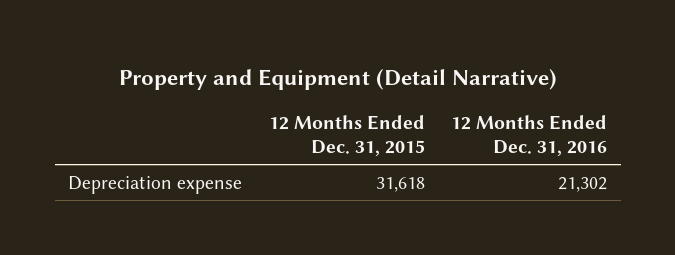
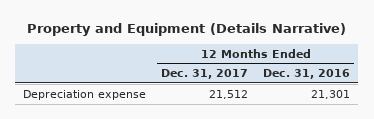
[118,69,557,91] Property and Equipment (Detail Narrative) -> [26,22,346,36] Property and Equipment (Details Narrative)
[268,114,425,157] 12 Months Ended Dec. 31, 2015 -> none
none -> [161,69,249,80] Dec. 31, 2017
[558,176,608,192] 21,302 -> [311,89,351,99] 21,301

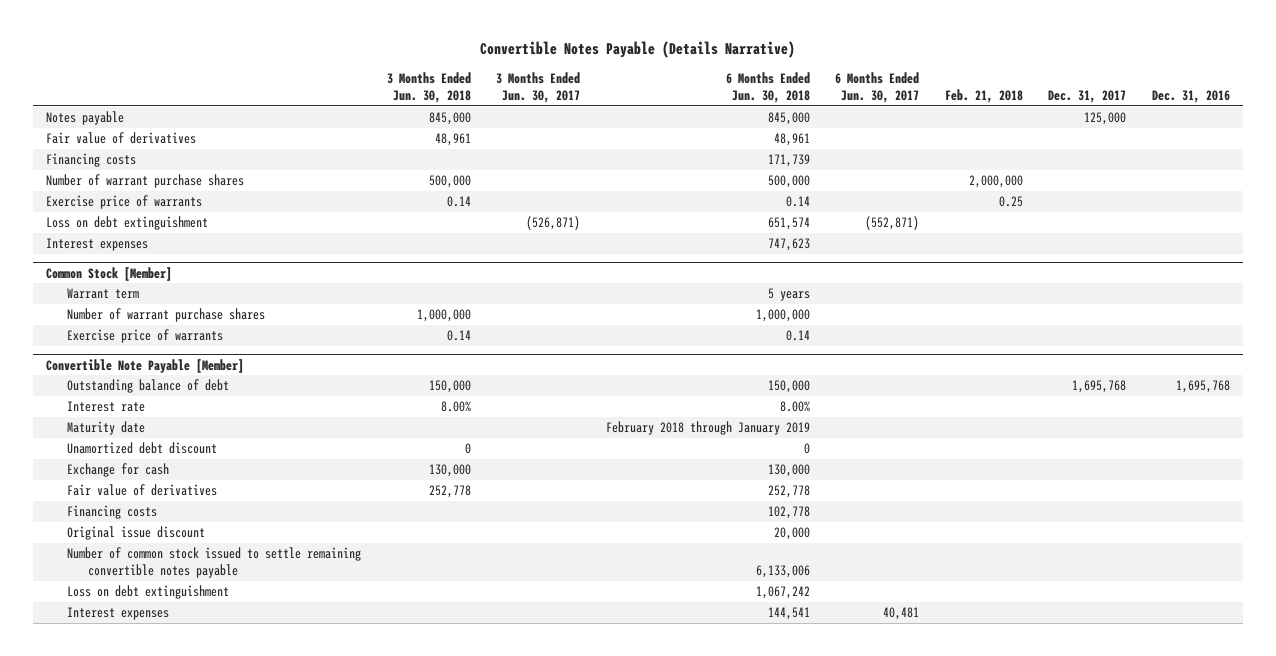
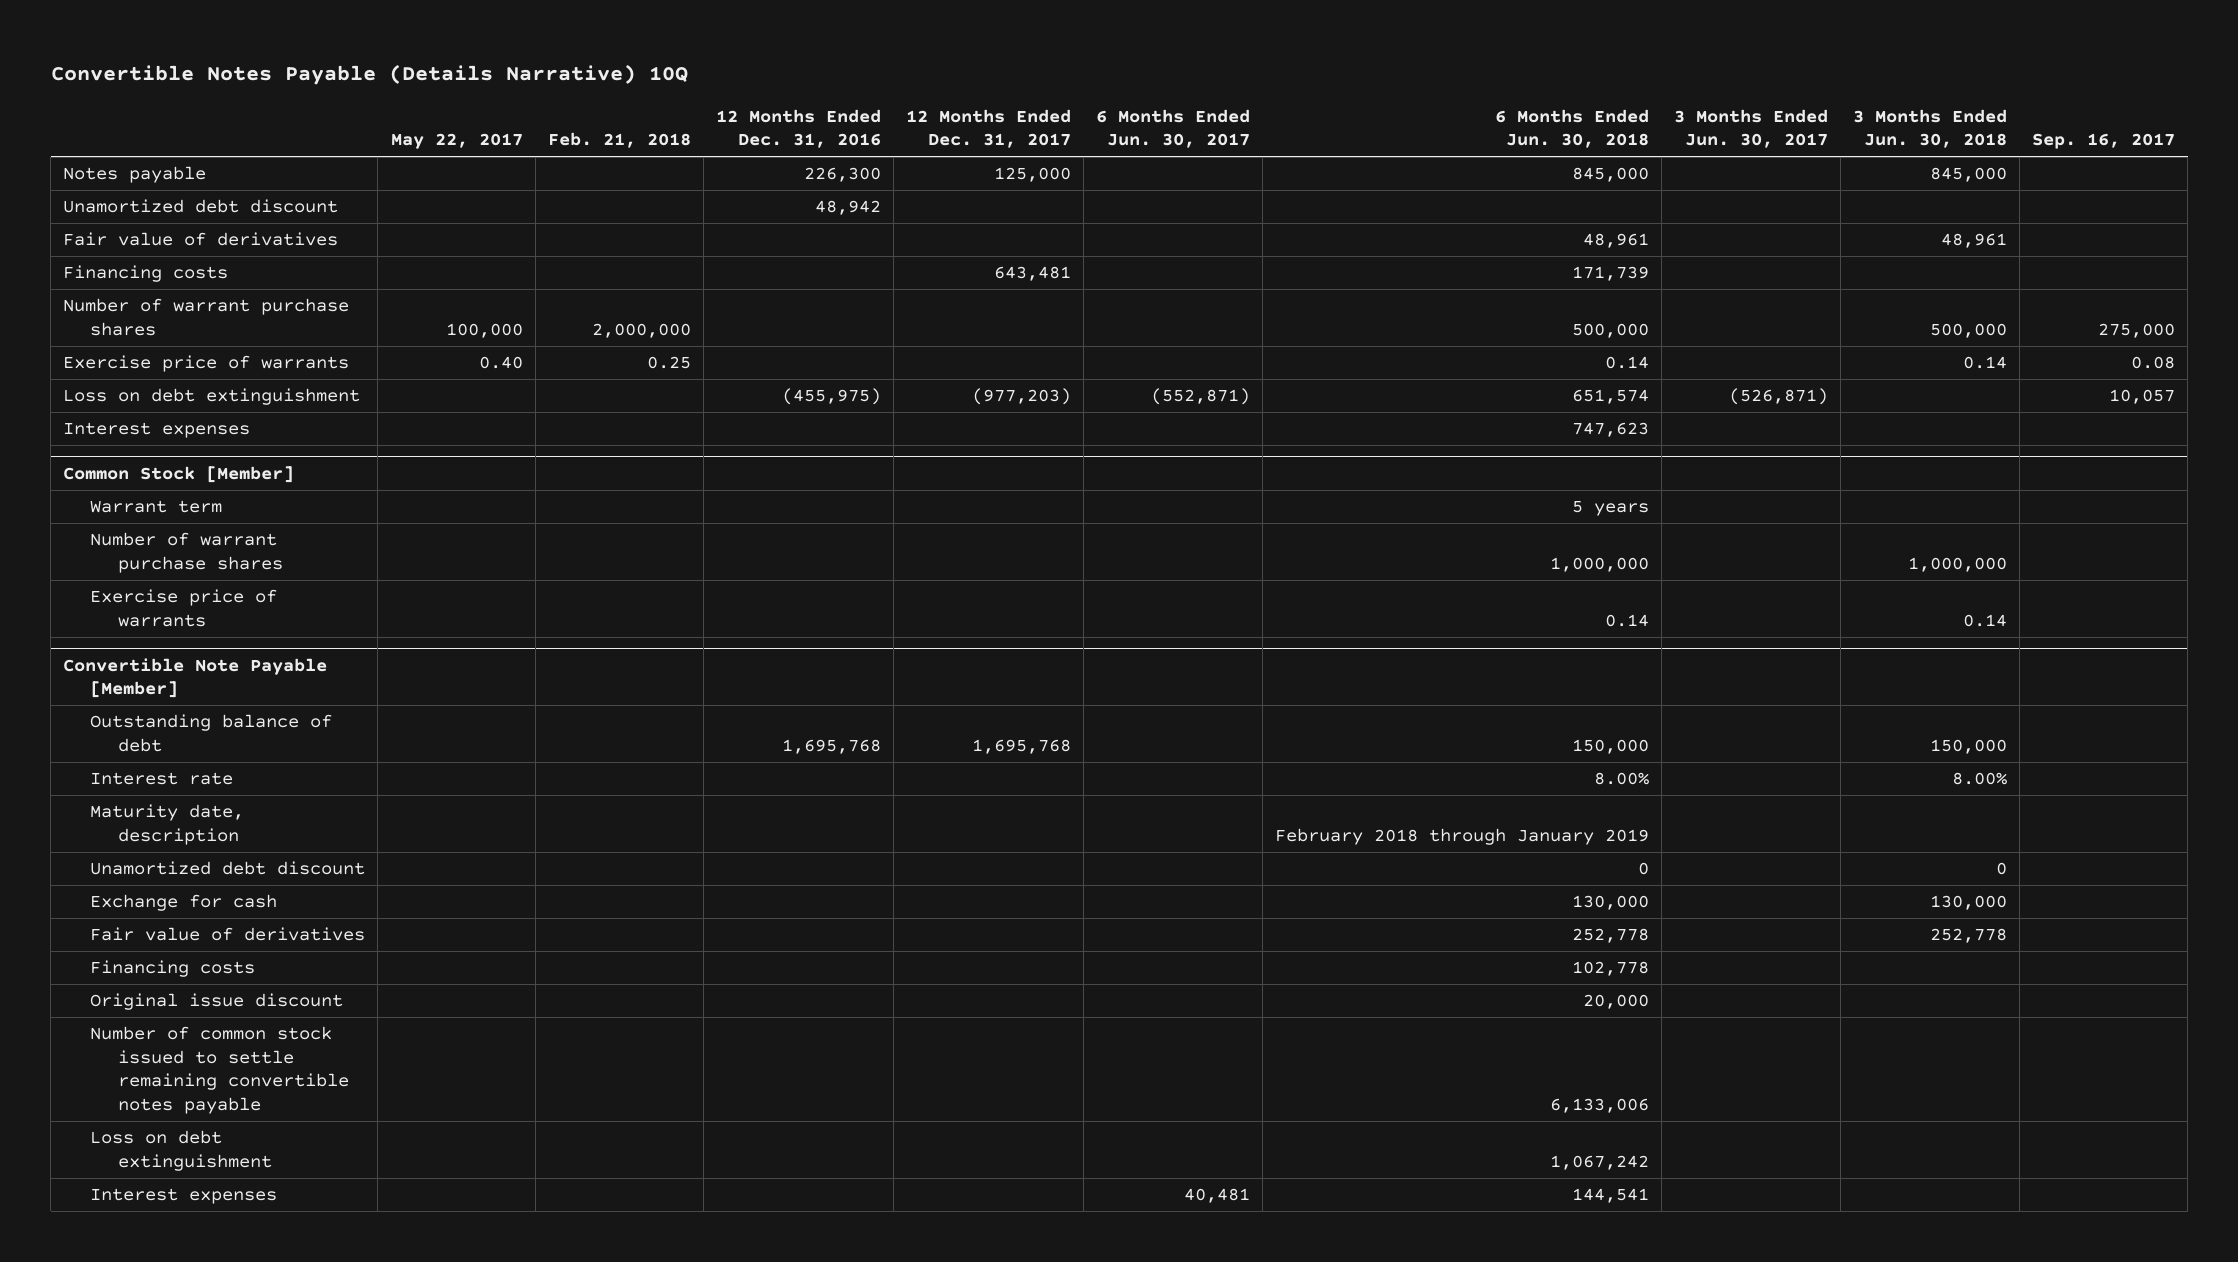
[480,41,796,59] Convertible Notes Payable (Details Narrative) -> [50,64,688,86] Convertible Notes Payable (Details Narrative) 10Q
[1048,90,1127,104] Dec. 31, 2017 -> none
[1152,90,1231,104] Dec. 31, 2016 -> none
none -> [390,133,523,150] May 22, 2017
none -> [715,108,881,149] 12 Months Ended Dec. 31, 2016
none -> [905,108,1071,149] 12 Months Ended Dec. 31, 2017
none -> [2032,133,2176,150] Sep. 16, 2017
none -> [63,199,339,214] Unamortized debt discount
[67,421,146,436] Maturity date -> [90,804,245,845] Maturity date, description

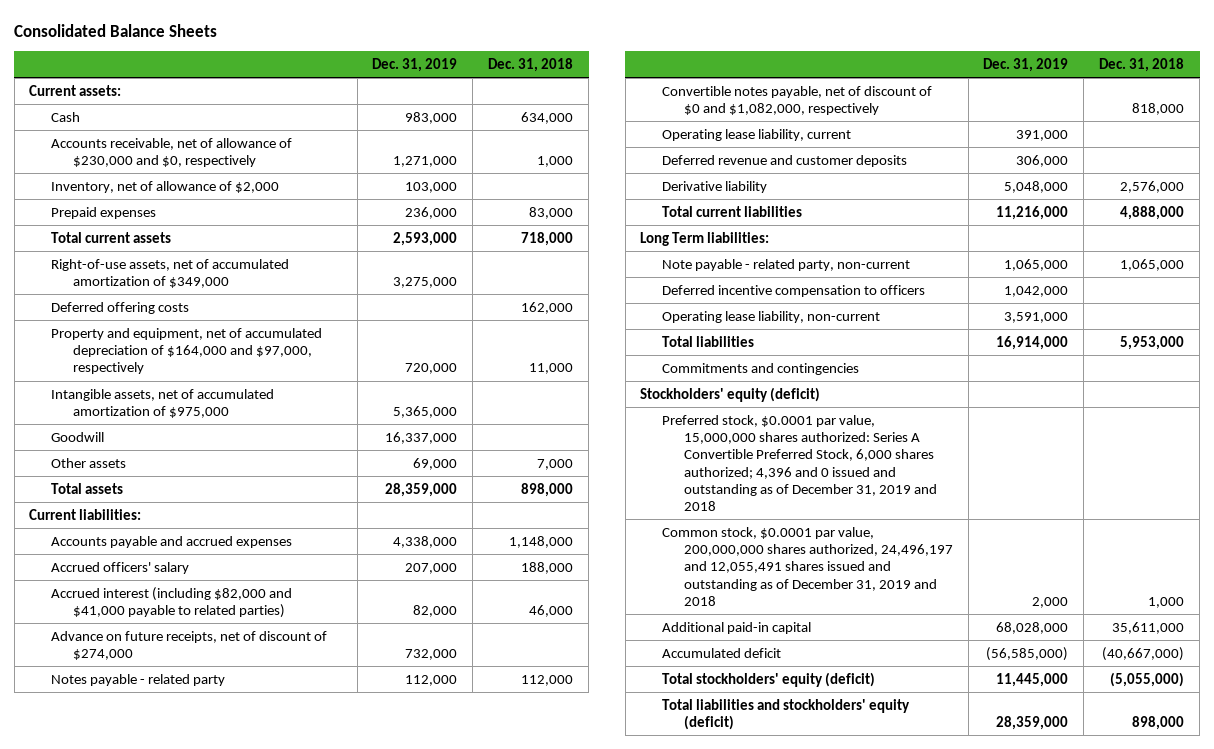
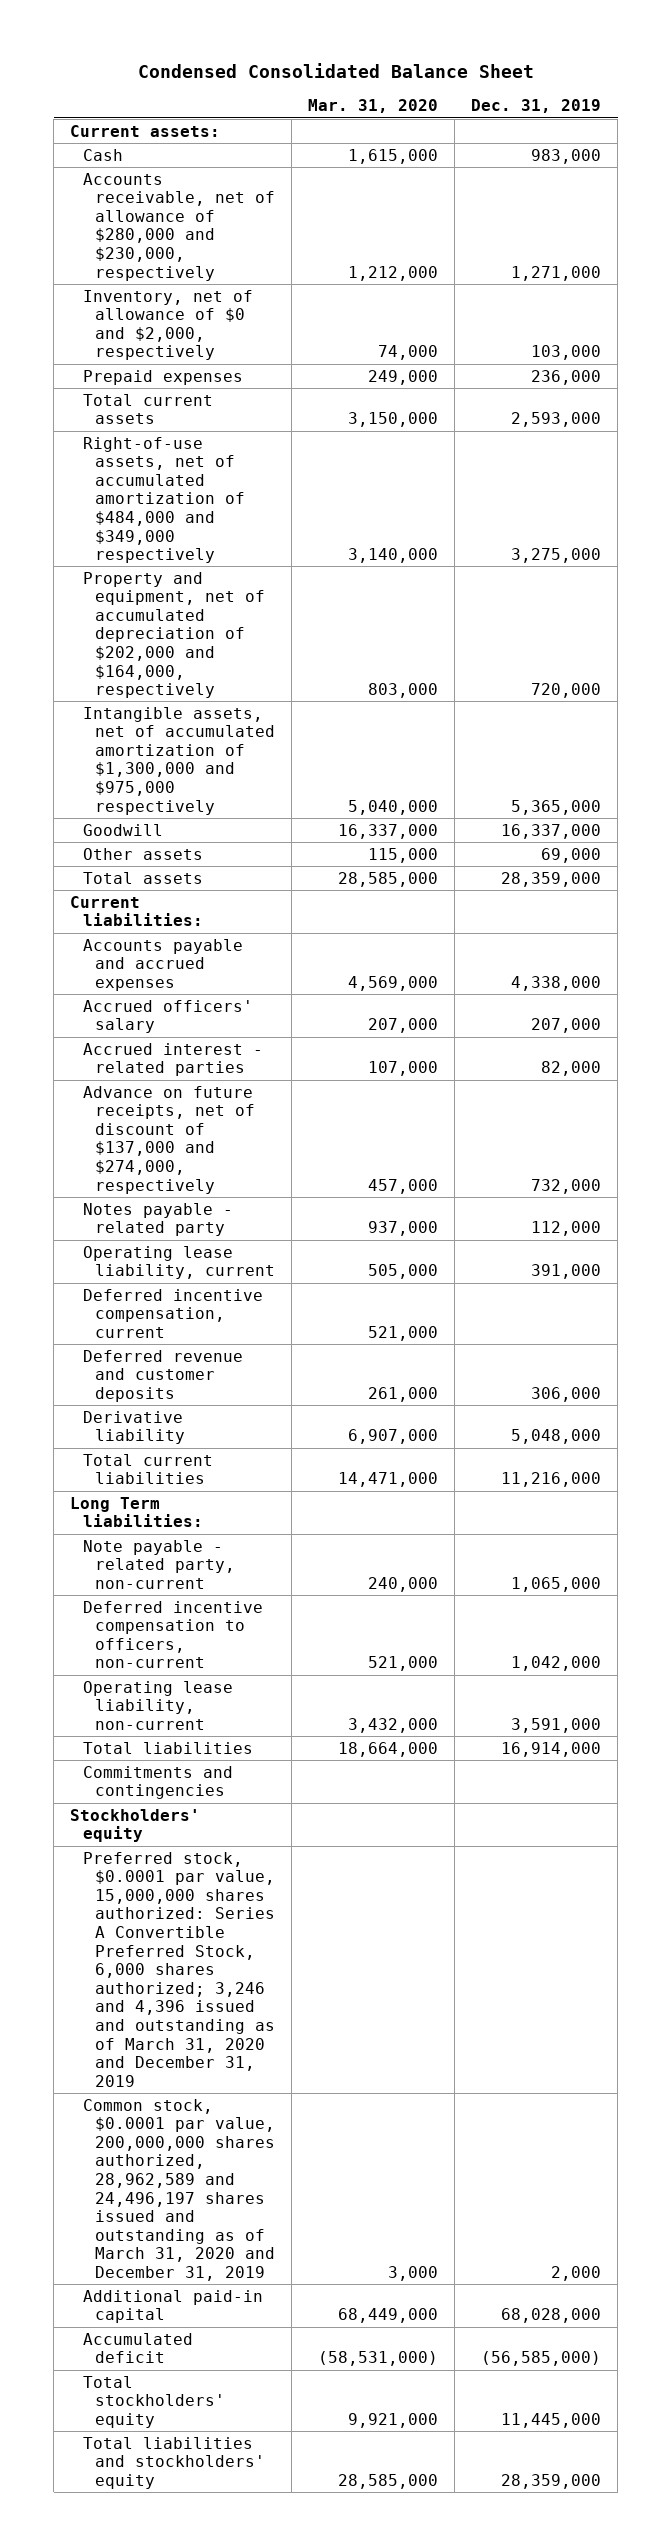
[14,23,218,37] Consolidated Balance Sheets -> [137,63,534,79] Condensed Consolidated Balance Sheet
[488,57,574,72] Dec. 31, 2018 -> none
none -> [308,99,439,114] Mar. 31, 2020
[51,137,293,168] Accounts receivable, net of allowance of $230,000 and $0, respectively -> [82,172,276,281] Accounts receivable, net of allowance of $280,000 and $230,000, respectively
[51,180,280,193] Inventory, net of allowance of $2,000 -> [82,289,253,361] Inventory, net of allowance of $0 and $2,000, respectively
[51,301,190,314] Deferred offering costs -> none
[51,258,290,289] Right-of-use assets, net of accumulated amortization of $349,000 -> [82,436,246,564] Right-of-use assets, net of accumulated amortization of $484,000 and $349,000 respectively
[51,327,323,375] Property and equipment, net of accumulated depreciation of $164,000 and $97,000, respectively -> [82,571,266,699] Property and equipment, net of accumulated depreciation of $202,000 and $164,000, respectively
[51,388,275,419] Intangible assets, net of accumulated amortization of $975,000 -> [82,706,276,815] Intangible assets, net of accumulated amortization of $1,300,000 and $975,000 respectively
[51,586,293,619] Accrued interest (including $82,000 and $41,000 payable to related parties) -> [82,1042,263,1077] Accrued interest - related parties
[51,630,328,661] Advance on future receipts, net of discount of $274,000 -> [82,1085,256,1194] Advance on future receipts, net of discount of $137,000 and $274,000, respectively
[662,85,933,116] Convertible notes payable, net of discount of $0 and $1,082,000, respectively -> none
none -> [82,1288,263,1338] Deferred incentive compensation, current
[662,284,926,297] Deferred incentive compensation to officers -> [82,1600,263,1669] Deferred incentive compensation to officers, non-current
[640,386,821,402] Stockholders' equity (deficit) -> [70,1808,201,1843] Stockholders' equity
[662,414,937,512] Preferred stock, $0.0001 par value, 15,000,000 shares authorized: Series A Convertible Preferred Stock, 6,000 shares authorized; 4,396 and 0 issued and outstanding as of December 31, 2019 and 2018 -> [82,1851,276,2087] Preferred stock, $0.0001 par value, 15,000,000 shares authorized: Series A Convertible Preferred Stock, 6,000 shares authorized; 3,246 and 4,396 issued and outstanding as of March 31, 2020 and December 31, 2019
[662,526,953,606] Common stock, $0.0001 par value, 200,000,000 shares authorized, 24,496,197 and 12,055,491 shares issued and outstanding as of December 31, 2019 and 2018 -> [82,2098,276,2281] Common stock, $0.0001 par value, 200,000,000 shares authorized, 28,962,589 and 24,496,197 shares issued and outstanding as of March 31, 2020 and December 31, 2019
[662,671,876,687] Total stockholders' equity (deficit) -> [82,2375,226,2428] Total stockholders' equity
[662,698,911,731] Total liabilities and stockholders' equity (deficit) -> [82,2436,266,2489] Total liabilities and stockholders' equity

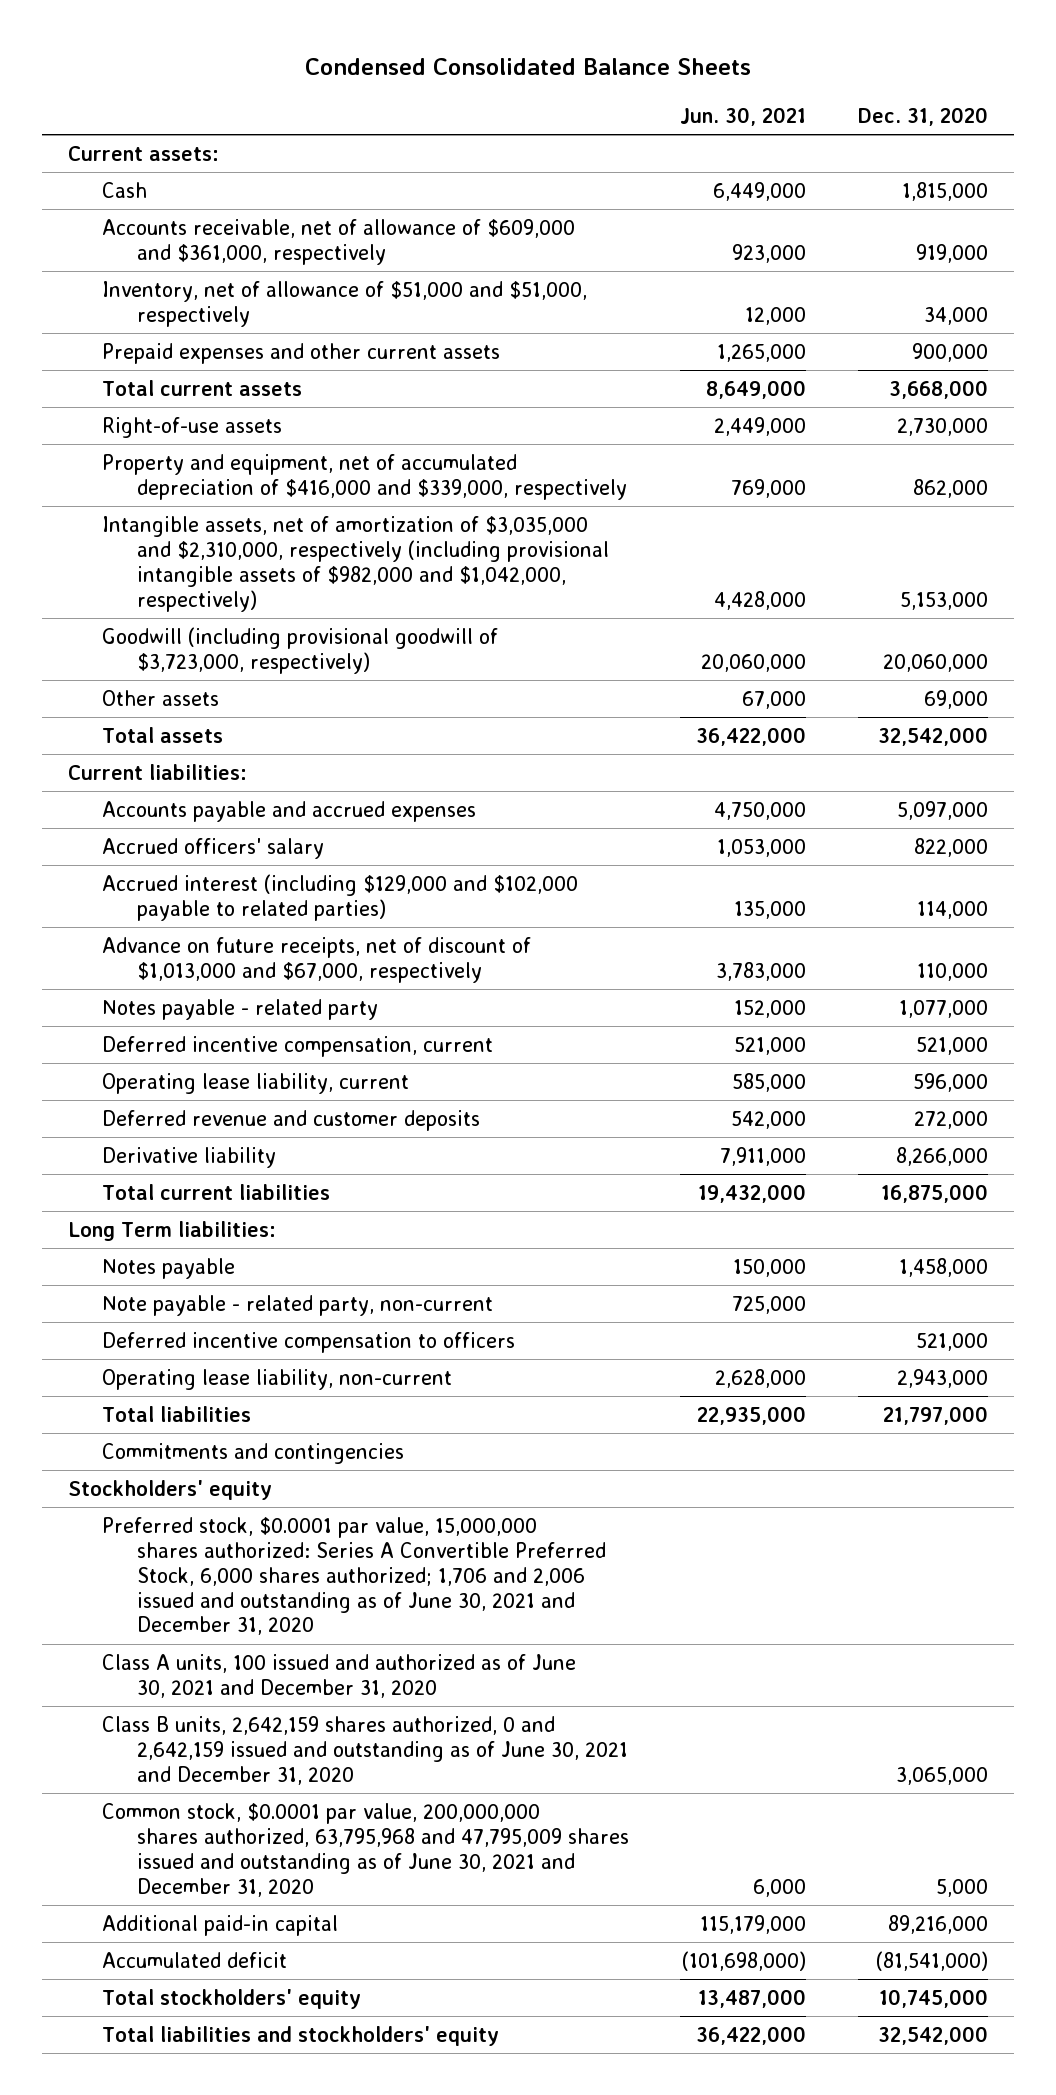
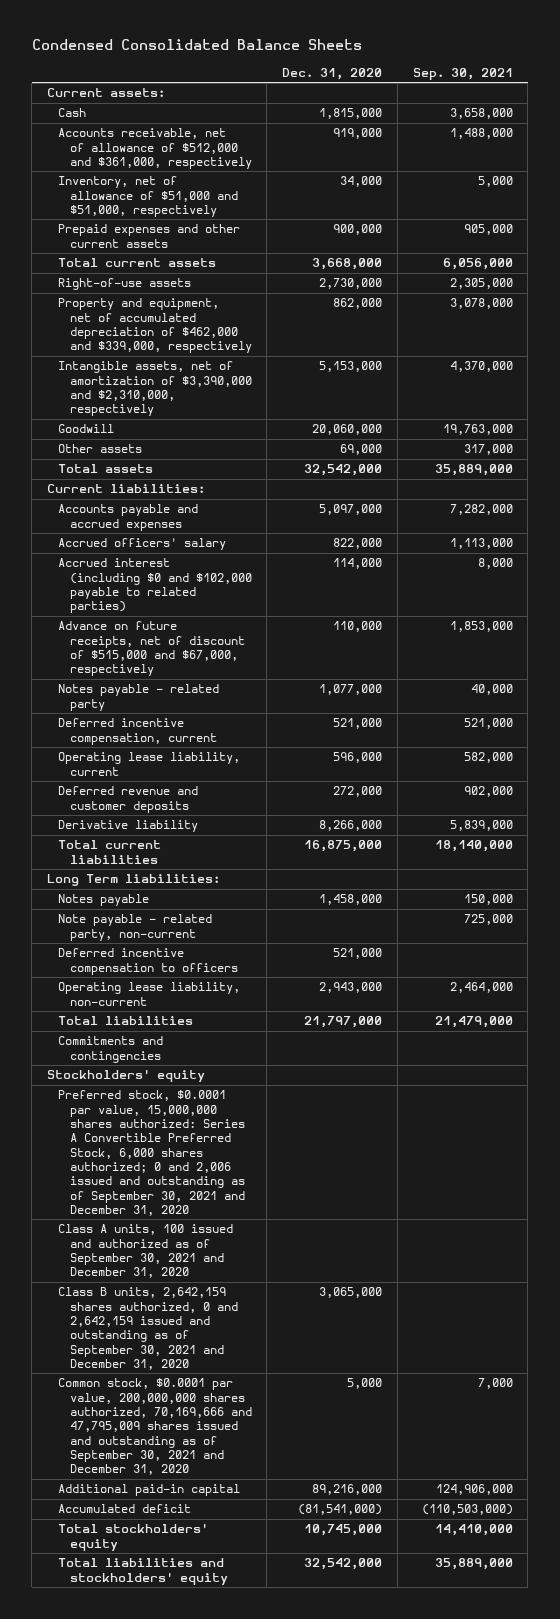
[680,106,807,126] Jun. 30, 2021 -> none
none -> [412,67,513,80] Sep. 30, 2021
[102,218,576,265] Accounts receivable, net of allowance of $609,000 and $361,000, respectively -> [58,128,252,170] Accounts receivable, net of allowance of $512,000 and $361,000, respectively
[102,453,627,500] Property and equipment, net of accumulated depreciation of $416,000 and $339,000, respectively -> [58,298,252,354] Property and equipment, net of accumulated depreciation of $462,000 and $339,000, respectively
[102,515,609,612] Intangible assets, net of amortization of $3,035,000 and $2,310,000, respectively (including provisional intangible assets of $982,000 and $1,042,000, respectively) -> [58,361,252,417] Intangible assets, net of amortization of $3,390,000 and $2,310,000, respectively
[102,626,499,674] Goodwill (including provisional goodwill of $3,723,000, respectively) -> [58,424,115,434] Goodwill
[102,873,579,921] Accrued interest (including $129,000 and $102,000 payable to related parties) -> [58,558,252,614] Accrued interest (including $0 and $102,000 payable to related parties)
[102,936,532,983] Advance on future receipts, net of discount of $1,013,000 and $67,000, respectively -> [58,621,245,677] Advance on future receipts, net of discount of $515,000 and $67,000, respectively
[102,1516,606,1636] Preferred stock, $0.0001 par value, 15,000,000 shares authorized: Series A Convertible Preferred Stock, 6,000 shares authorized; 1,706 and 2,006 issued and outstanding as of June 30, 2021 and December 31, 2020 -> [58,1090,245,1216] Preferred stock, $0.0001 par value, 15,000,000 shares authorized: Series A Convertible Preferred Stock, 6,000 shares authorized; 0 and 2,006 issued and outstanding as of September 30, 2021 and December 31, 2020
[102,1653,577,1698] Class A units, 100 issued and authorized as of June 30, 2021 and December 31, 2020 -> [58,1224,234,1279] Class A units, 100 issued and authorized as of September 30, 2021 and December 31, 2020
[102,1715,628,1785] Class B units, 2,642,159 shares authorized, 0 and 2,642,159 issued and outstanding as of June 30, 2021 and December 31, 2020 -> [58,1287,238,1370] Class B units, 2,642,159 shares authorized, 0 and 2,642,159 issued and outstanding as of September 30, 2021 and December 31, 2020
[102,1802,629,1897] Common stock, $0.0001 par value, 200,000,000 shares authorized, 63,795,968 and 47,795,009 shares issued and outstanding as of June 30, 2021 and December 31, 2020 -> [58,1378,252,1476] Common stock, $0.0001 par value, 200,000,000 shares authorized, 70,169,666 and 47,795,009 shares issued and outstanding as of September 30, 2021 and December 31, 2020

